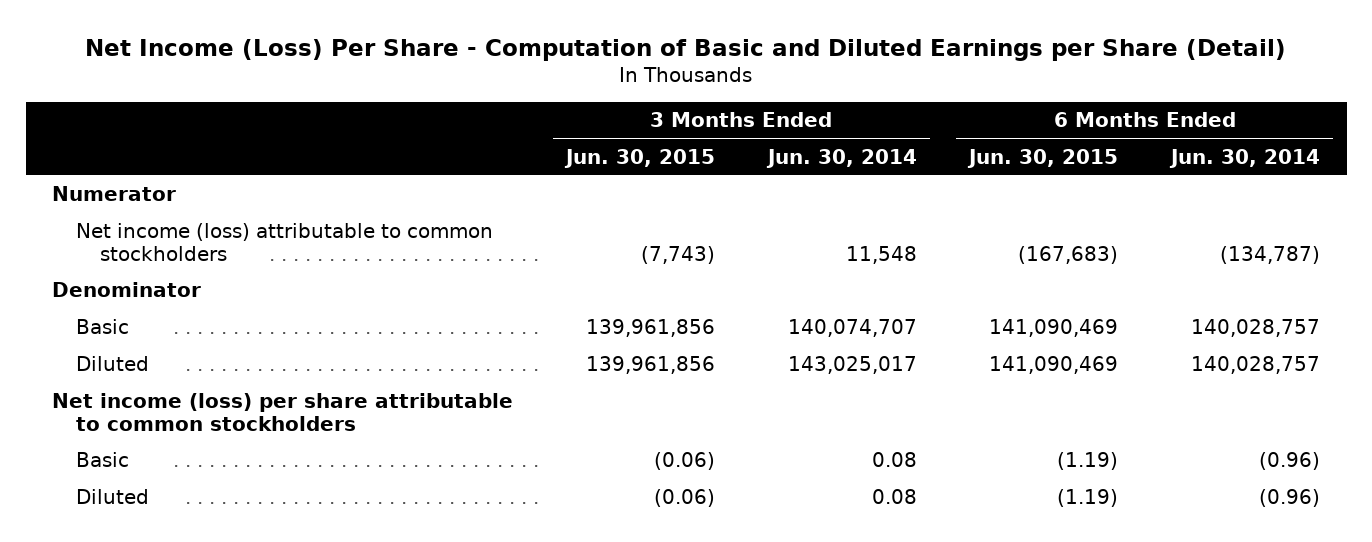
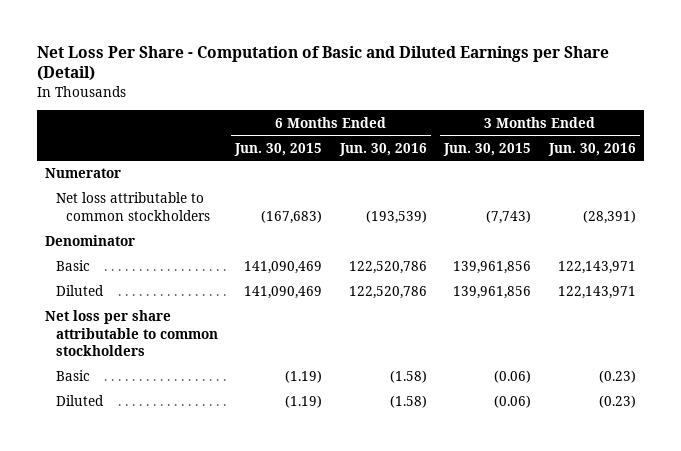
[85,38,1287,61] Net Income (Loss) Per Share - Computation of Basic and Diluted Earnings per Share (Detail) -> [36,45,609,82] Net Loss Per Share - Computation of Basic and Diluted Earnings per Share (Detail)
[765,148,917,168] Jun. 30, 2014 -> none
[1169,148,1321,168] Jun. 30, 2014 -> none
none -> [338,142,427,156] Jun. 30, 2016
none -> [547,142,636,156] Jun. 30, 2016
[76,223,494,261] Net income (loss) attributable to common stockholders -> [55,192,210,221] Net loss attributable to common stockholders
[52,393,514,431] Net income (loss) per share attributable to common stockholders -> [45,310,218,357] Net loss per share attributable to common stockholders

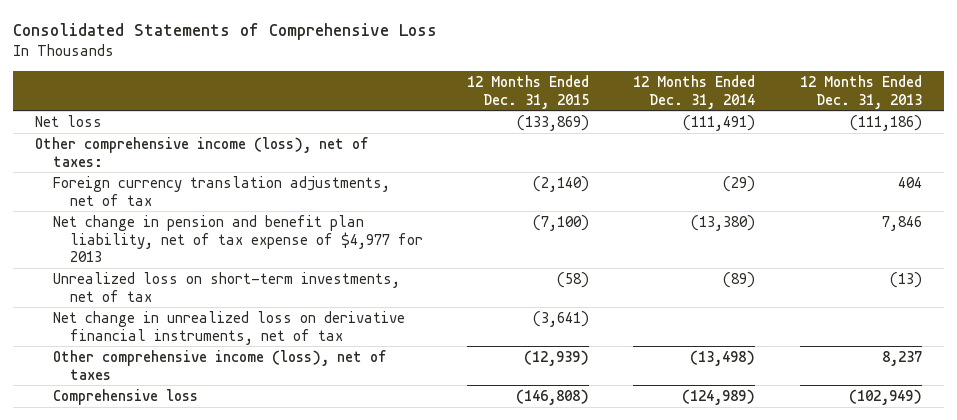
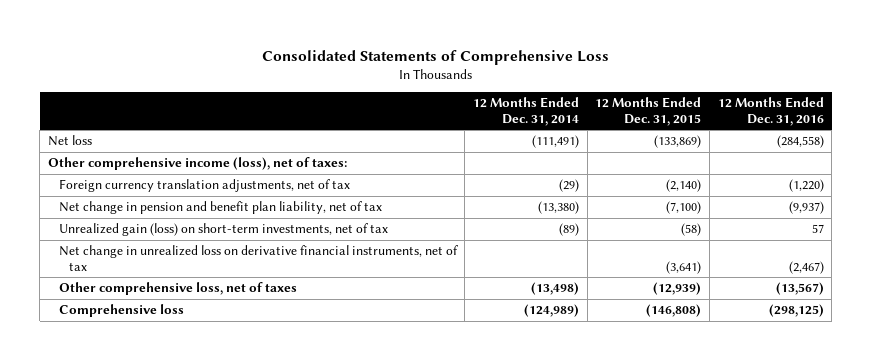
[799,75,922,109] 12 Months Ended Dec. 31, 2013 -> none
none -> [717,97,824,126] 12 Months Ended Dec. 31, 2016
[52,215,424,263] Net change in pension and benefit plan liability, net of tax expense of $4,977 for 2013 -> [58,201,382,215] Net change in pension and benefit plan liability, net of tax
[52,272,400,302] Unrealized loss on short-term investments, net of tax -> [58,223,388,237] Unrealized gain (loss) on short-term investments, net of tax
[52,350,386,380] Other comprehensive income (loss), net of taxes -> [58,282,297,296] Other comprehensive loss, net of taxes

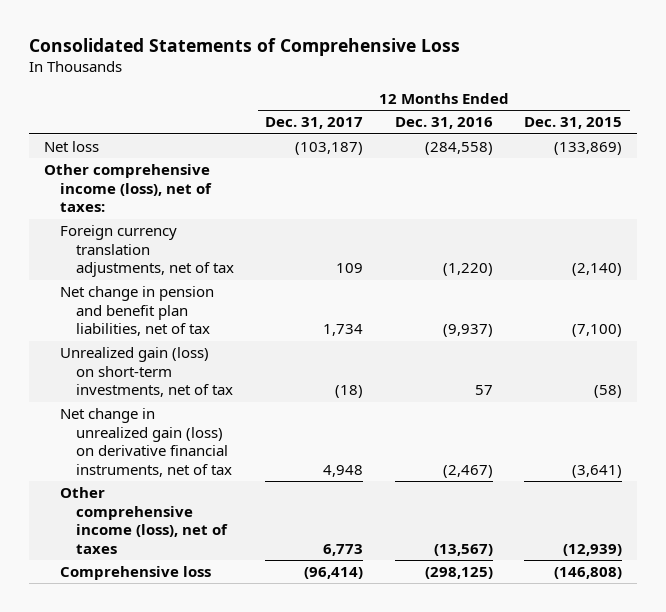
[472,97,579,126] 12 Months Ended Dec. 31, 2014 -> none
none -> [265,117,364,130] Dec. 31, 2017
[58,201,382,215] Net change in pension and benefit plan liability, net of tax -> [60,286,215,337] Net change in pension and benefit plan liabilities, net of tax
[58,245,458,271] Net change in unrealized loss on derivative financial instruments, net of tax -> [60,408,233,478] Net change in unrealized gain (loss) on derivative financial instruments, net of tax
[58,282,297,296] Other comprehensive loss, net of taxes -> [60,487,229,555] Other comprehensive income (loss), net of taxes

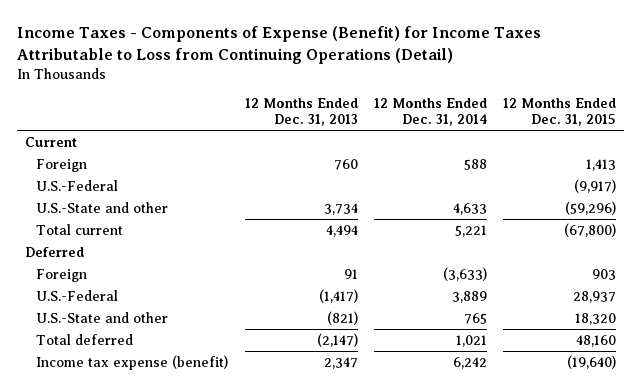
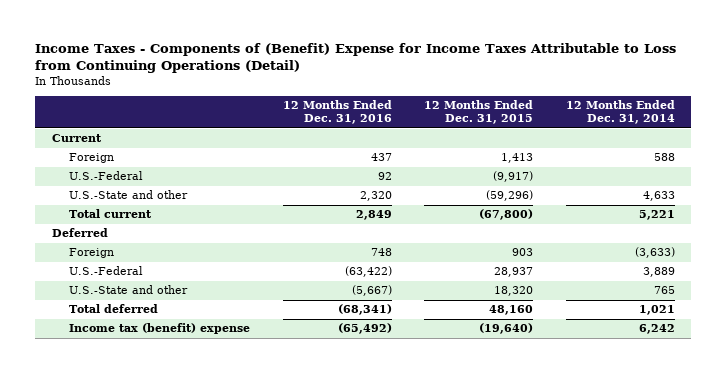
[16,26,541,64] Income Taxes - Components of Expense (Benefit) for Income Taxes Attributable to Loss from Continuing Operations (Detail) -> [35,42,677,73] Income Taxes - Components of (Benefit) Expense for Income Taxes Attributable to Loss from Continuing Operations (Detail)
[244,98,358,127] 12 Months Ended Dec. 31, 2013 -> none
none -> [282,100,392,125] 12 Months Ended Dec. 31, 2016
[36,354,229,370] Income tax expense (benefit) -> [69,323,251,335] Income tax (benefit) expense

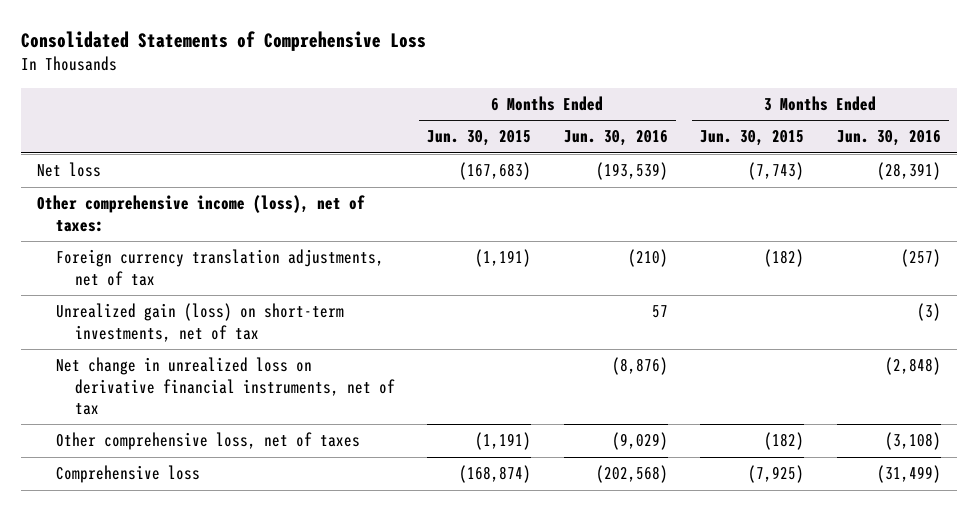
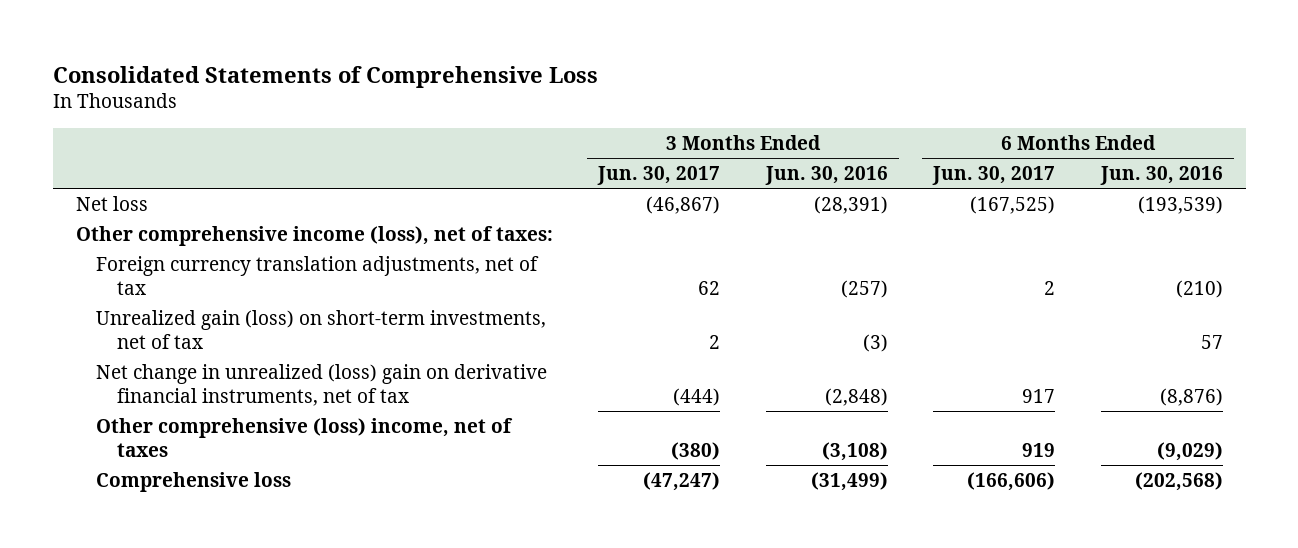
[427,130,532,147] Jun. 30, 2015 -> none
[700,130,805,147] Jun. 30, 2015 -> none
none -> [597,166,721,186] Jun. 30, 2017
none -> [932,166,1056,186] Jun. 30, 2017
[55,357,395,415] Net change in unrealized loss on derivative financial instruments, net of tax -> [96,364,548,406] Net change in unrealized (loss) gain on derivative financial instruments, net of tax
[55,432,360,451] Other comprehensive loss, net of taxes -> [96,418,514,457] Other comprehensive (loss) income, net of taxes

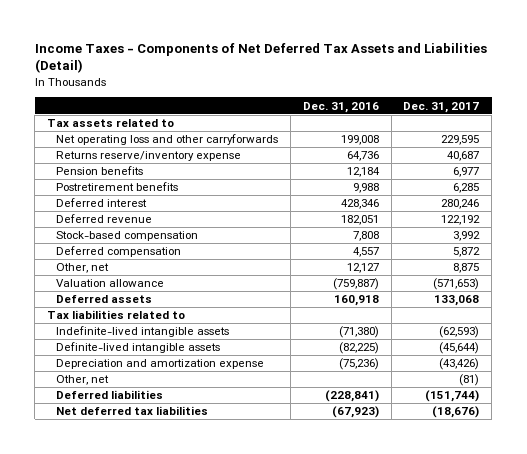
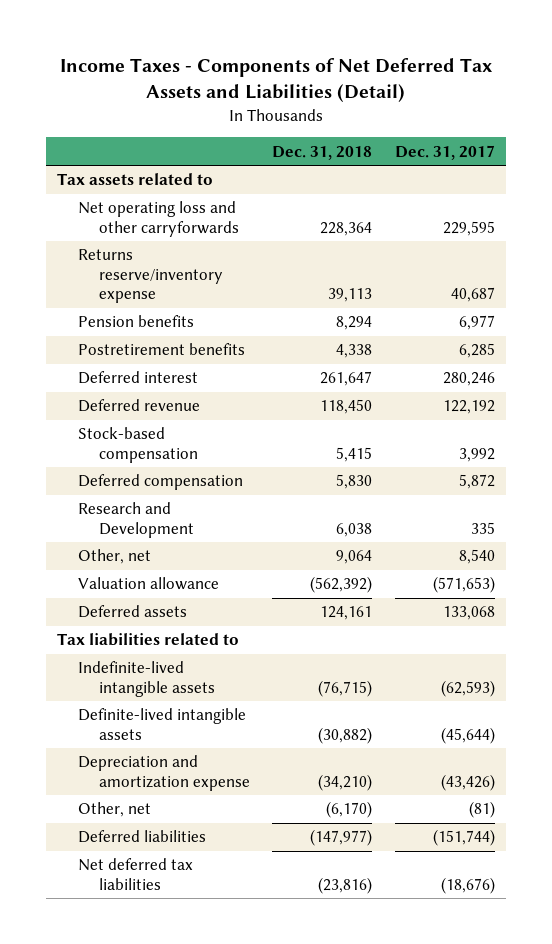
[302,101,379,113] Dec. 31, 2016 -> none
none -> [272,145,373,160] Dec. 31, 2018
none -> [78,502,195,538] Research and Development
[453,263,480,274] 8,875 -> [458,549,495,565] 8,540

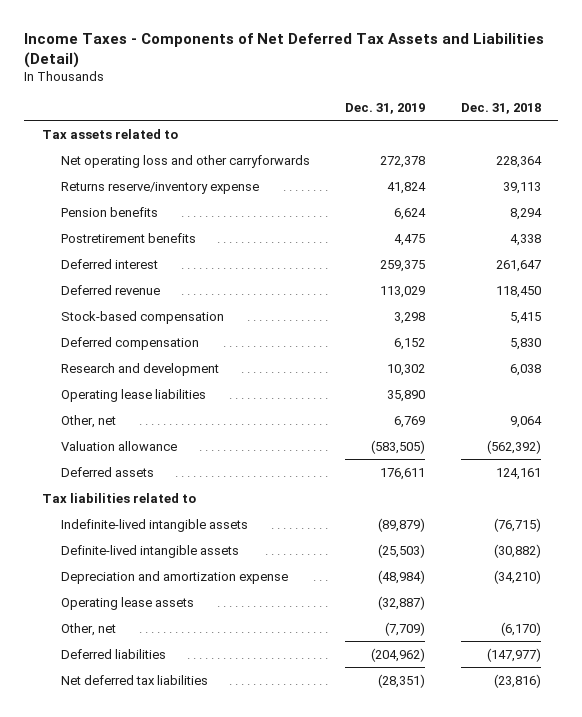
[394,144,495,160] Dec. 31, 2017 -> none
none -> [345,102,426,114] Dec. 31, 2019
[78,502,195,538] Research and Development -> [61,362,220,376] Research and development
none -> [61,388,207,402] Operating lease liabilities
none -> [61,596,195,610] Operating lease assets

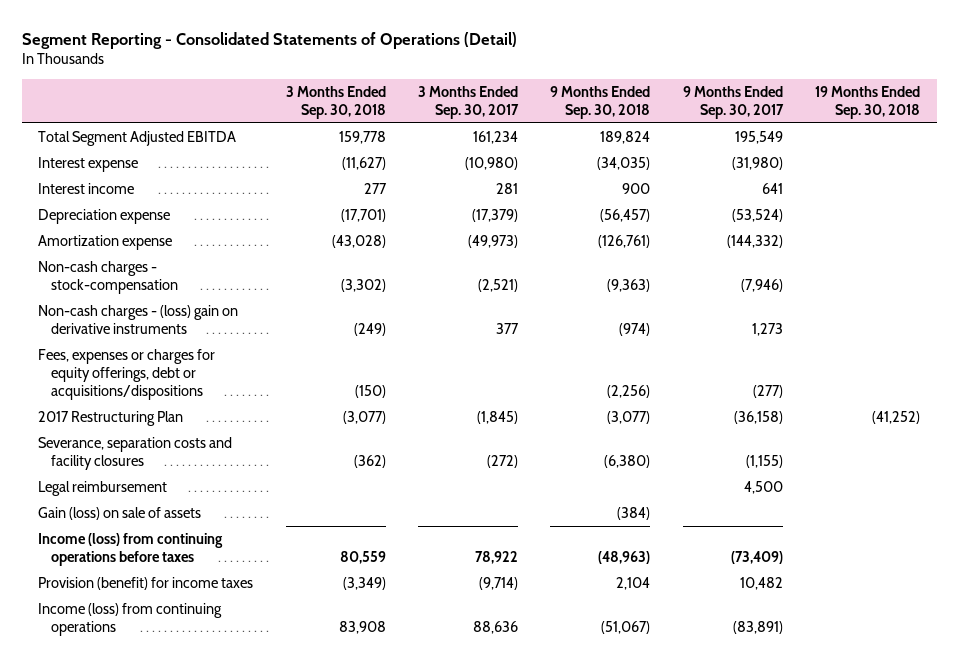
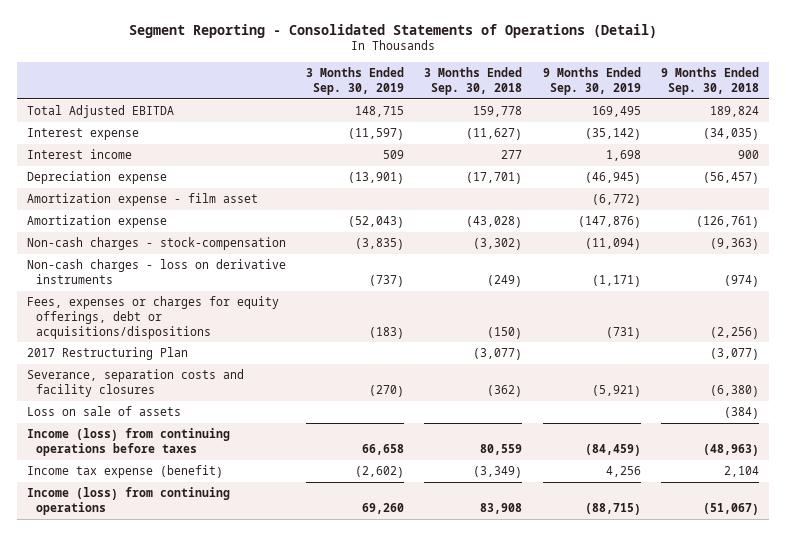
[418,85,520,119] 3 Months Ended Sep. 30, 2017 -> none
[682,85,784,119] 9 Months Ended Sep. 30, 2017 -> none
[815,85,921,119] 19 Months Ended Sep. 30, 2018 -> none
none -> [305,67,404,96] 3 Months Ended Sep. 30, 2019
none -> [542,67,641,96] 9 Months Ended Sep. 30, 2019
[38,130,237,146] Total Segment Adjusted EBITDA -> [26,105,174,119] Total Adjusted EBITDA
none -> [26,193,258,207] Amortization expense - film asset
[38,304,239,335] Non-cash charges - (loss) gain on derivative instruments -> [26,259,286,284] Non-cash charges - loss on derivative instruments
[38,480,168,496] Legal reimbursement -> none
[38,506,202,520] Gain (loss) on sale of assets -> [26,406,181,417] Loss on sale of assets
[38,576,254,590] Provision (benefit) for income taxes -> [26,465,223,479] Income tax expense (benefit)

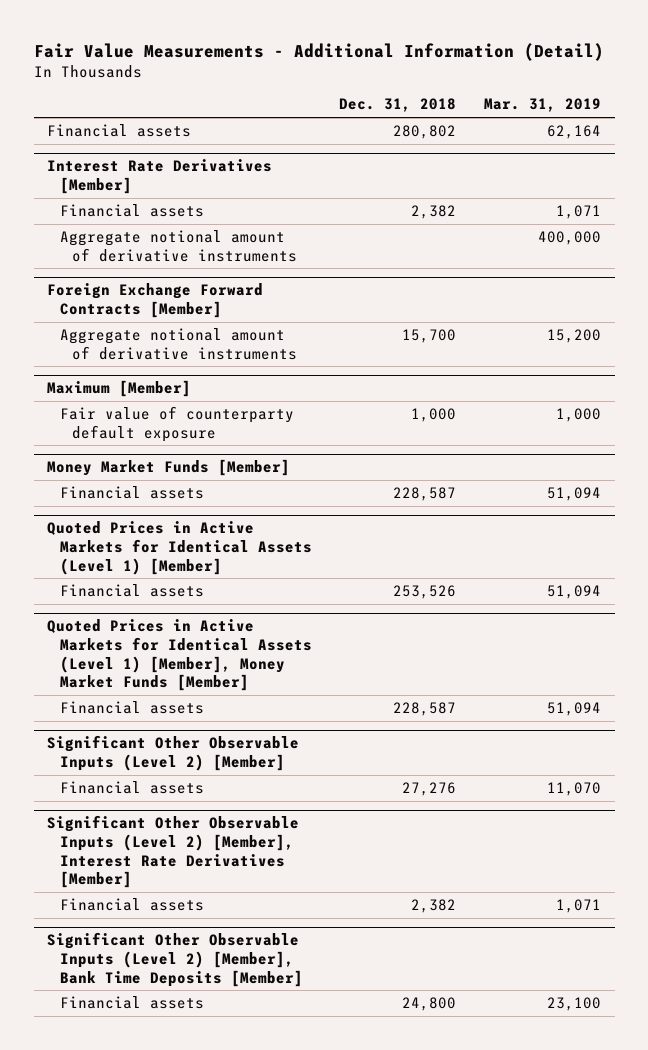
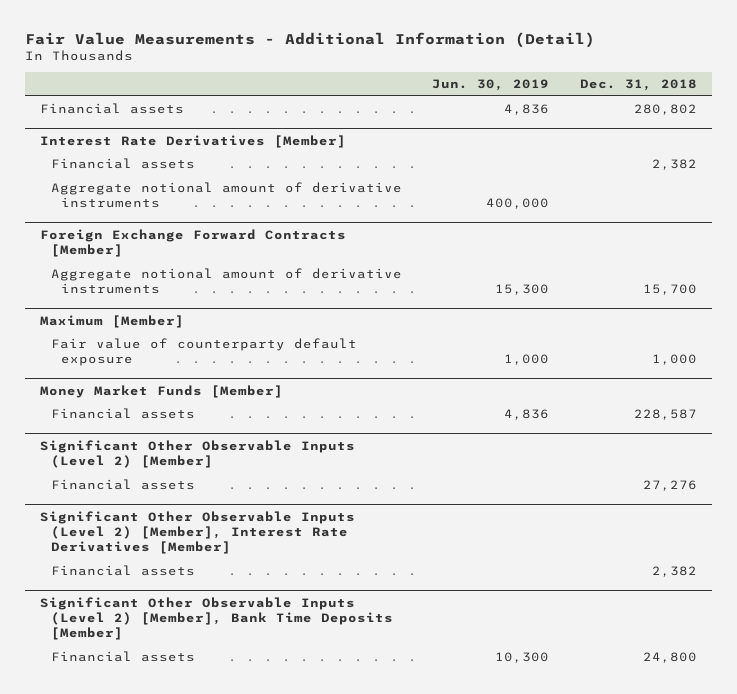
[483,98,601,113] Mar. 31, 2019 -> none
none -> [432,78,550,91] Jun. 30, 2019
[47,521,312,575] Quoted Prices in Active Markets for Identical Assets (Level 1) [Member] -> none
[59,584,204,598] Financial assets -> none
[47,619,312,692] Quoted Prices in Active Markets for Identical Assets (Level 1) [Member], Money Market Funds [Member] -> none
[59,701,204,715] Financial assets -> none

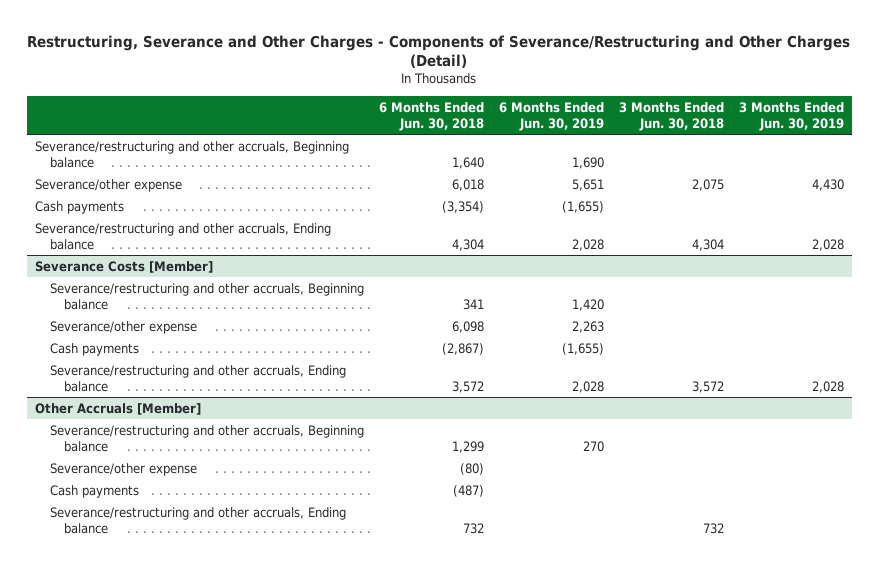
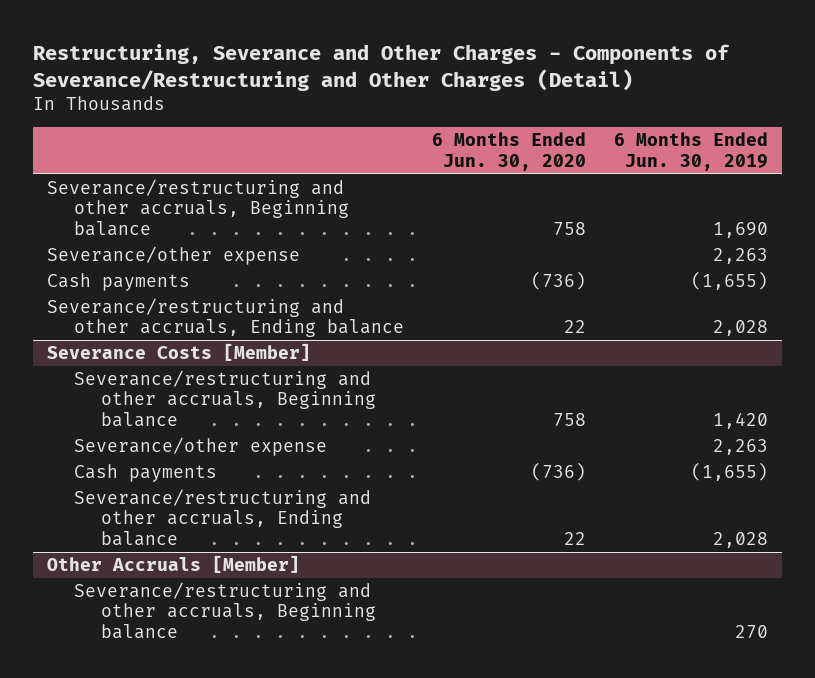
[378,101,484,131] 6 Months Ended Jun. 30, 2018 -> none
[618,101,724,131] 3 Months Ended Jun. 30, 2018 -> none
[738,101,844,131] 3 Months Ended Jun. 30, 2019 -> none
none -> [431,132,586,171] 6 Months Ended Jun. 30, 2020
[571,178,604,191] 5,651 -> [712,247,768,264] 2,263
[49,462,197,476] Severance/other expense -> none
[49,484,139,498] Cash payments -> none
[49,506,346,534] Severance/restructuring and other accruals, Ending balance -> none

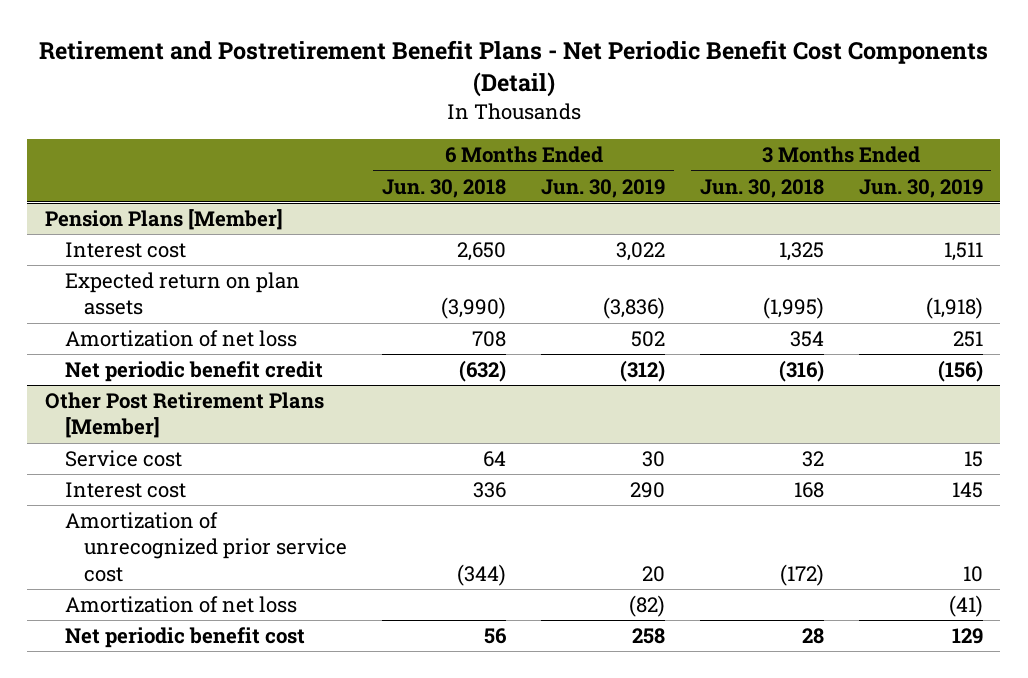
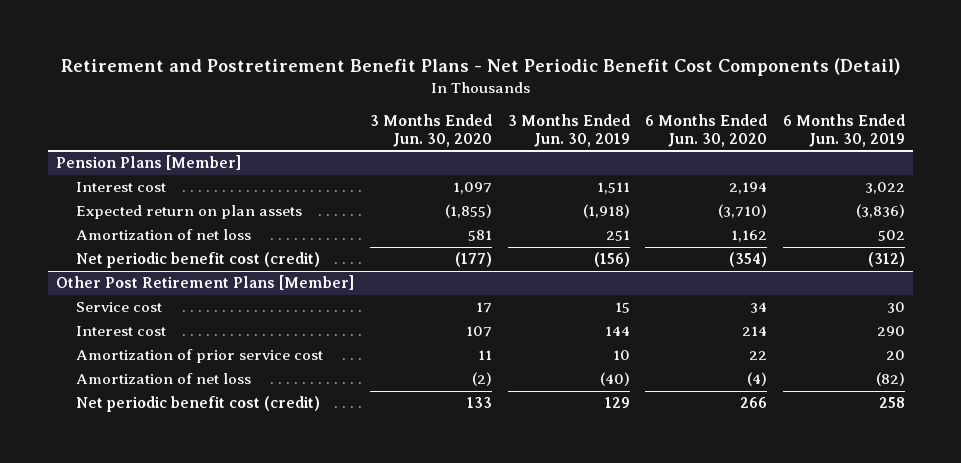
[382,178,507,198] Jun. 30, 2018 -> none
[699,178,824,198] Jun. 30, 2018 -> none
none -> [369,113,492,147] 3 Months Ended Jun. 30, 2020
none -> [645,113,768,147] 6 Months Ended Jun. 30, 2020
[64,361,323,383] Net periodic benefit credit -> [76,252,321,269] Net periodic benefit cost (credit)
[951,482,983,499] 145 -> [604,326,630,337] 144
[64,512,348,582] Amortization of unrecognized prior service cost -> [76,349,324,364] Amortization of prior service cost
[948,595,983,618] (41) -> [599,372,630,387] (40)
[64,627,305,649] Net periodic benefit cost -> [76,396,321,413] Net periodic benefit cost (credit)

